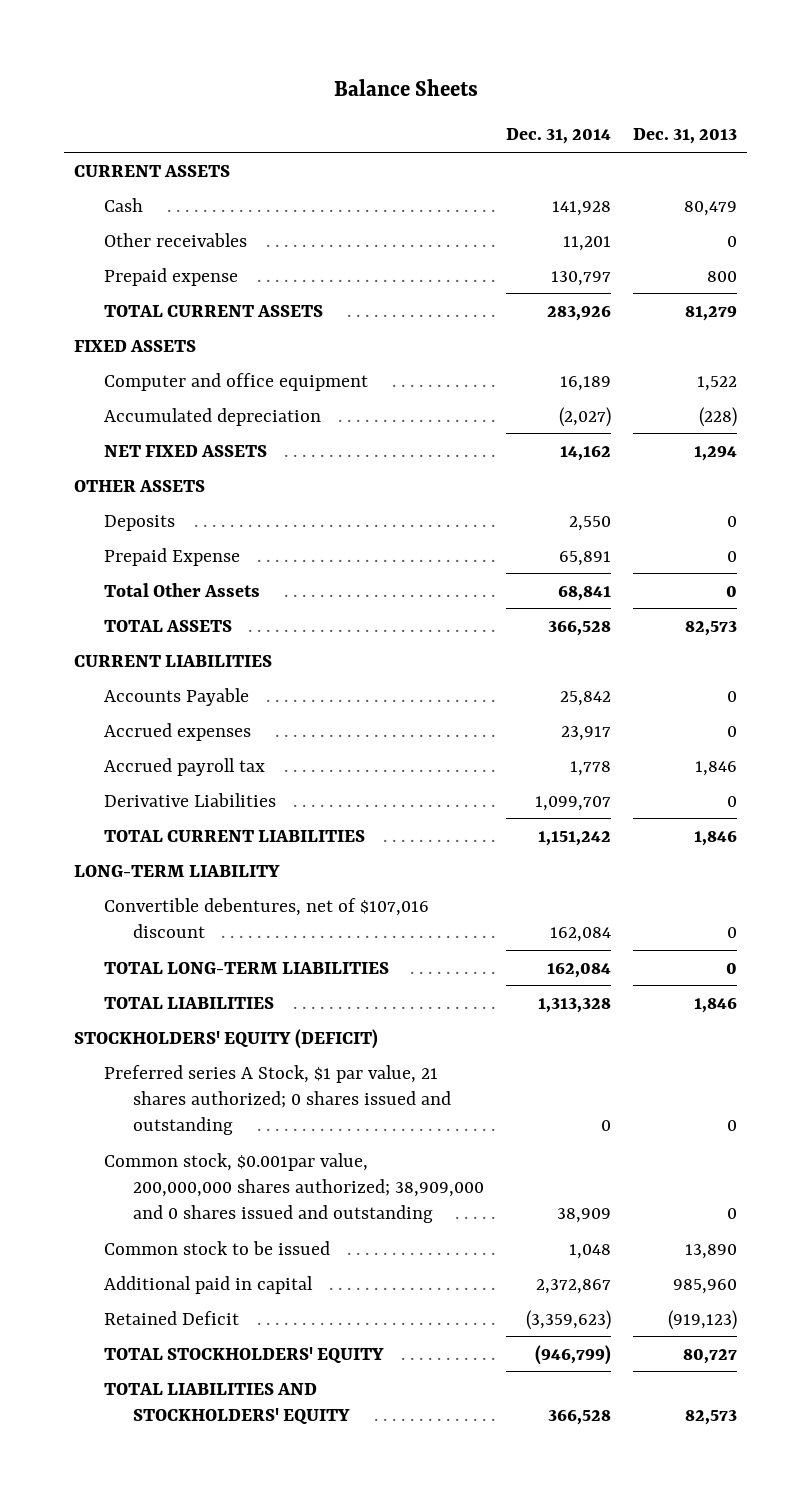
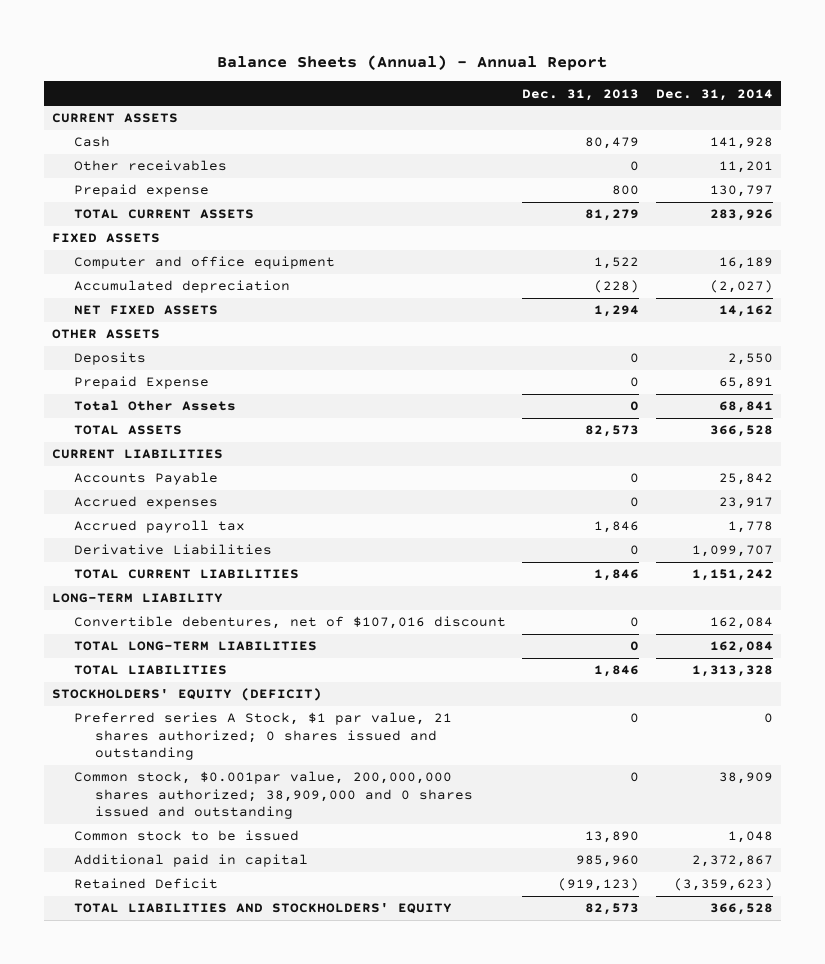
[333,78,478,96] Balance Sheets -> [217,54,608,71] Balance Sheets (Annual) - Annual Report
[103,1346,384,1363] TOTAL STOCKHOLDERS' EQUITY -> none

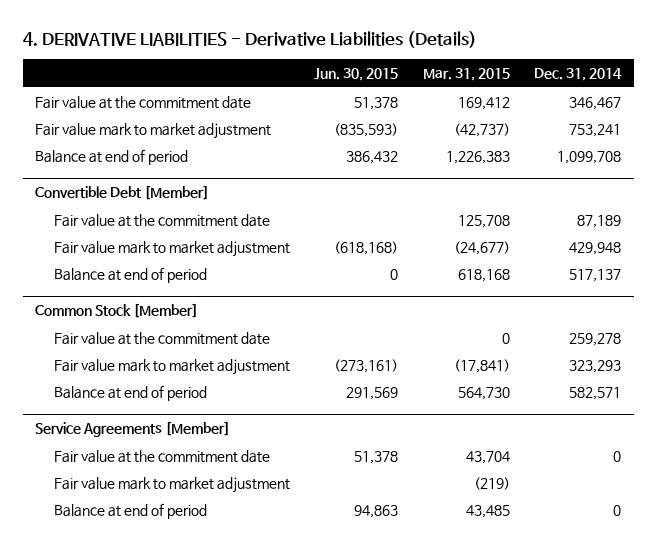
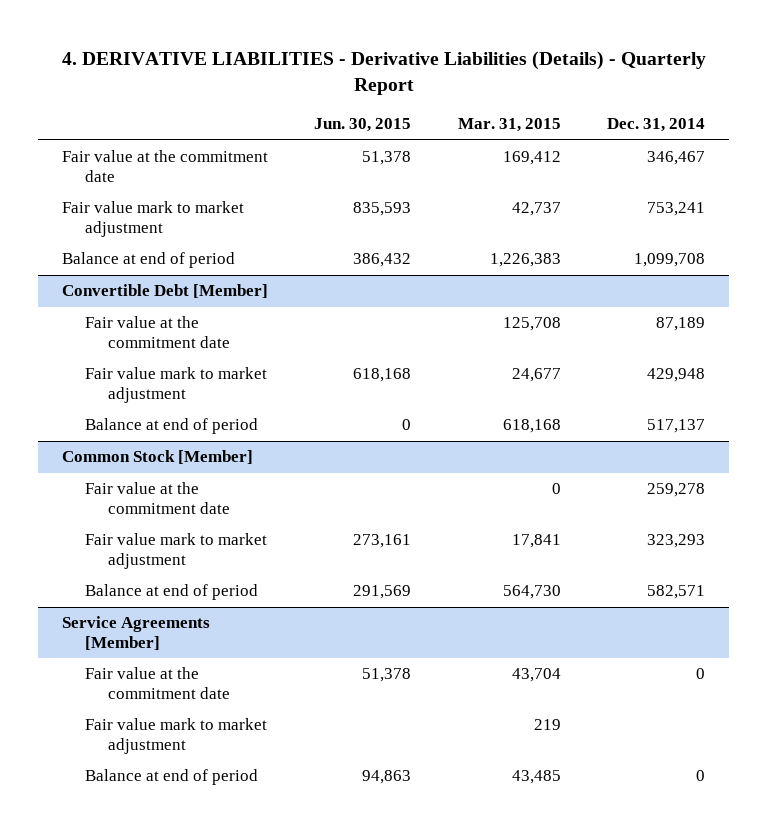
[22,31,477,49] 4. DERIVATIVE LIABILITIES - Derivative Liabilities (Details) -> [61,50,706,96] 4. DERIVATIVE LIABILITIES - Derivative Liabilities (Details) - Quarterly Report
[334,122,399,137] (835,593) -> [353,202,412,217] 835,593
[453,122,510,137] (42,737) -> [511,202,561,217] 42,737
[334,240,399,255] (618,168) -> [353,368,412,383] 618,168
[453,240,510,255] (24,677) -> [511,368,561,383] 24,677
[334,358,399,373] (273,161) -> [353,534,412,549] 273,161
[453,358,510,373] (17,841) -> [511,534,561,549] 17,841
[473,476,510,490] (219) -> [533,719,561,731] 219

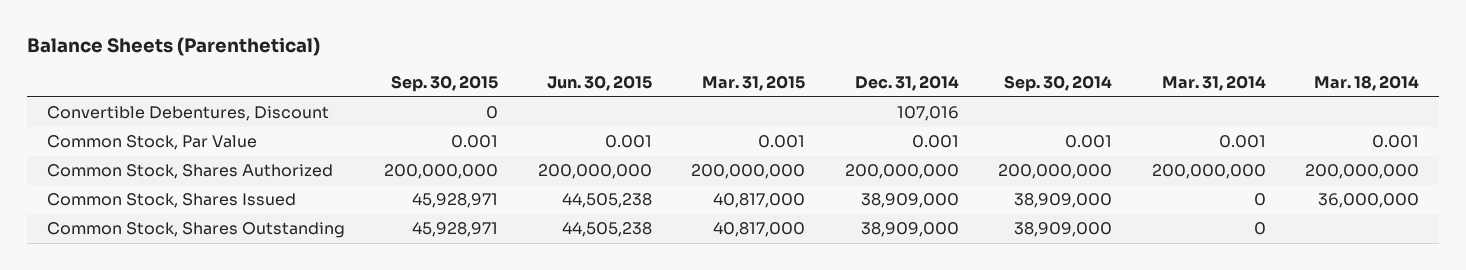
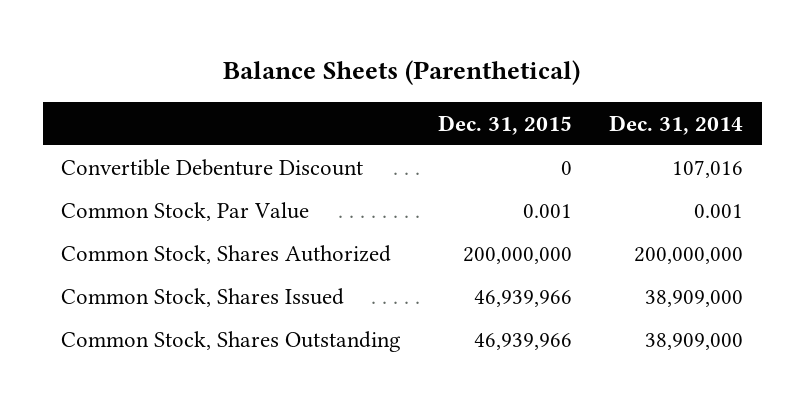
[391,75,499,93] Sep. 30, 2015 -> none
[546,75,652,92] Jun. 30, 2015 -> none
[702,75,806,92] Mar. 31, 2015 -> none
[1004,75,1113,93] Sep. 30, 2014 -> none
[1161,75,1266,92] Mar. 31, 2014 -> none
[1314,75,1420,92] Mar. 18, 2014 -> none
none -> [438,114,573,135] Dec. 31, 2015
[46,106,329,122] Convertible Debentures, Discount -> [61,159,364,177] Convertible Debenture Discount

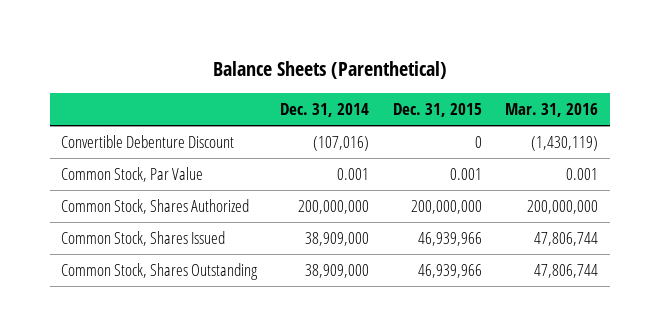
none -> [504,103,598,118] Mar. 31, 2016
[672,160,744,179] 107,016 -> [313,136,370,152] (107,016)

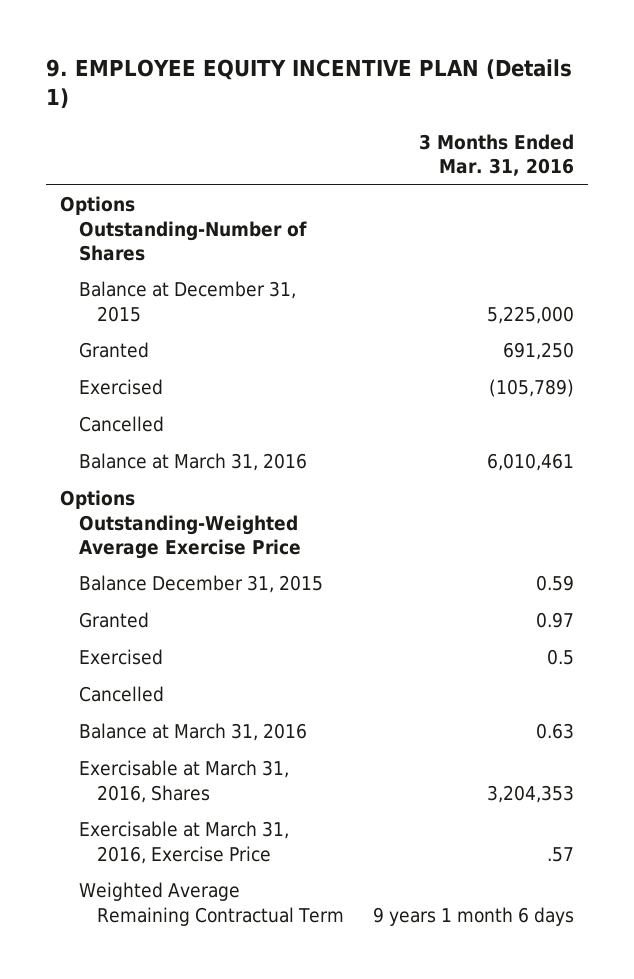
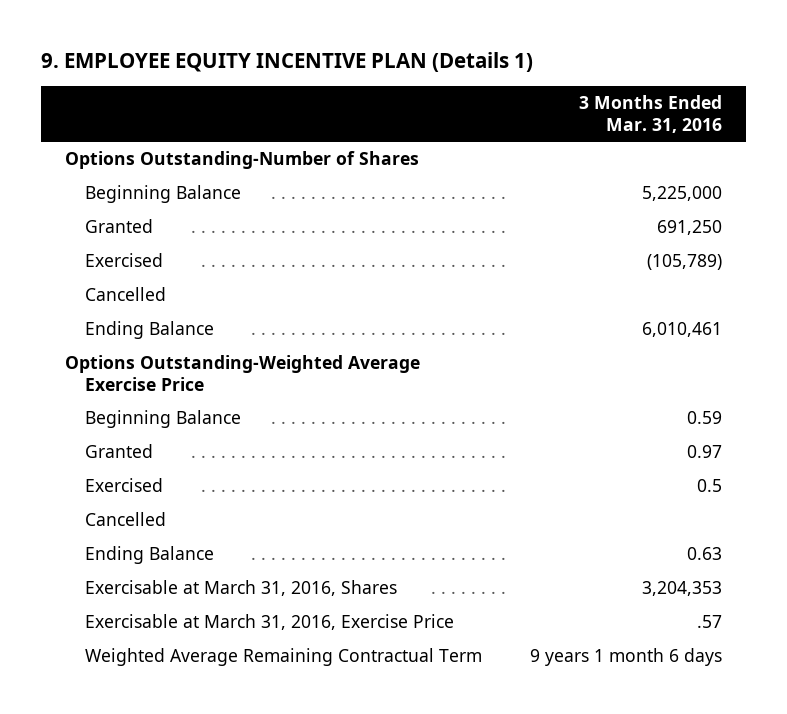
[78,281,296,322] Balance at December 31, 2015 -> [85,185,242,204] Beginning Balance
[78,453,307,472] Balance at March 31, 2016 -> [85,321,215,340] Ending Balance
[78,575,323,594] Balance December 31, 2015 -> [85,410,242,429] Beginning Balance
[78,723,307,742] Balance at March 31, 2016 -> [85,546,215,565] Ending Balance

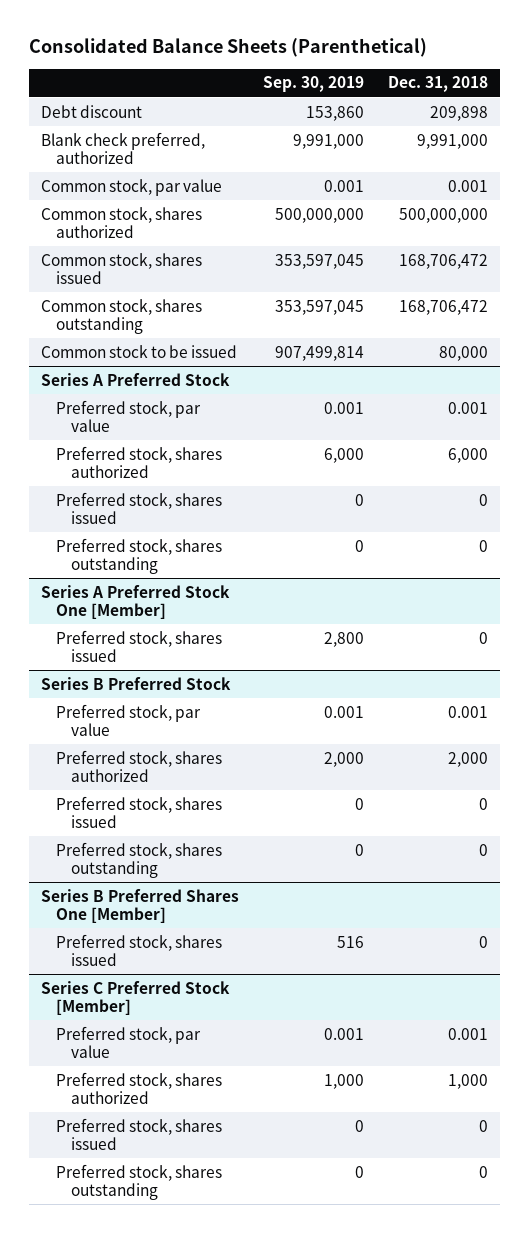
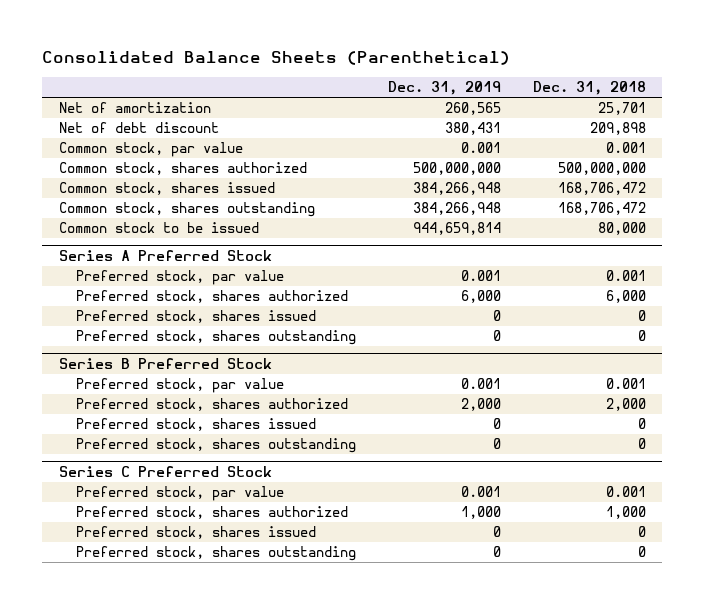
[263,76,365,93] Sep. 30, 2019 -> none
none -> [387,81,501,96] Dec. 31, 2019
[41,131,206,165] Blank check preferred, authorized -> none
none -> [58,102,211,114] Net of amortization
[41,104,143,118] Debt discount -> [58,122,219,134] Net of debt discount
[41,584,231,620] Series A Preferred Stock One [Member] -> none
[55,629,222,663] Preferred stock, shares issued -> none
[41,888,240,924] Series B Preferred Shares One [Member] -> none
[55,933,222,967] Preferred stock, shares issued -> none
[41,980,231,1016] Series C Preferred Stock [Member] -> [58,466,272,478] Series C Preferred Stock

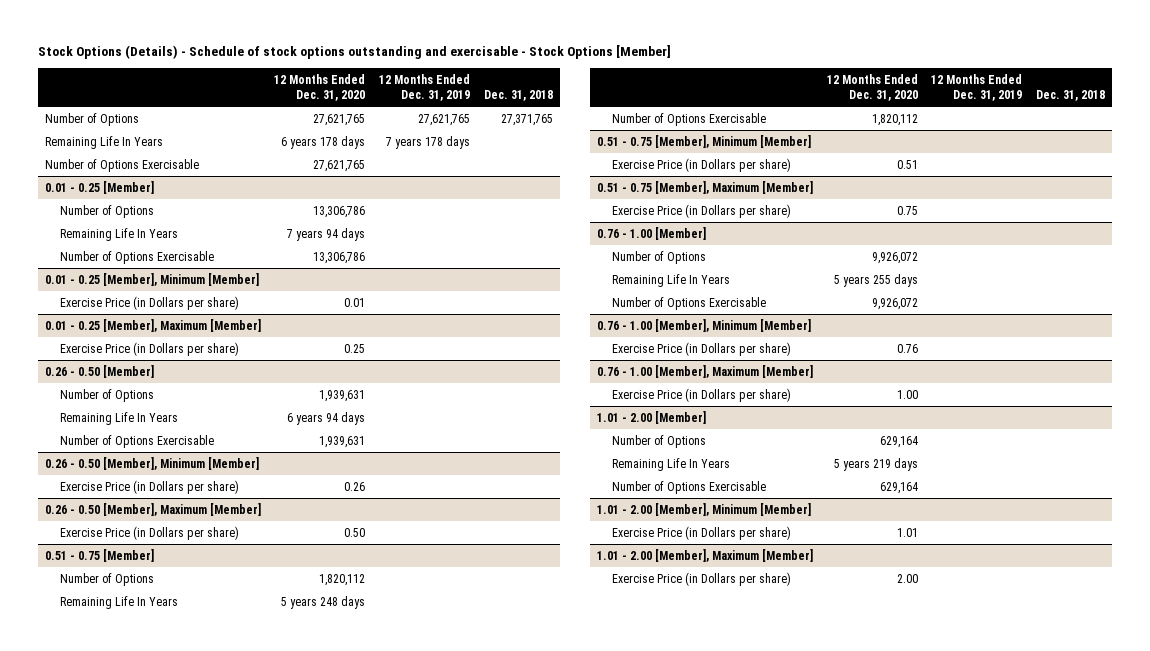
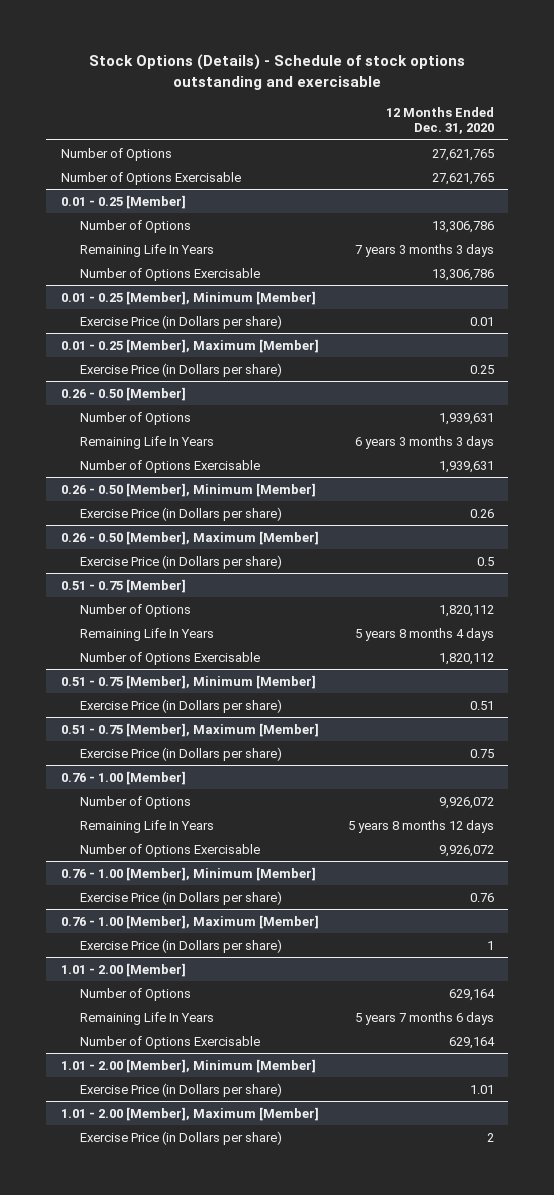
[37,45,671,60] Stock Options (Details) - Schedule of stock options outstanding and exercisable - Stock Options [Member] -> [89,54,466,90] Stock Options (Details) - Schedule of stock options outstanding and exercisable
[379,74,471,101] 12 Months Ended Dec. 31, 2019 -> none
[484,89,554,101] Dec. 31, 2018 -> none
[44,135,163,149] Remaining Life In Years -> none
[287,227,366,241] 7 years 94 days -> [354,243,494,257] 7 years 3 months 3 days
[287,411,366,425] 6 years 94 days -> [354,435,494,449] 6 years 3 months 3 days
[344,527,366,537] 0.50 -> [476,556,494,566] 0.5
[281,595,366,609] 5 years 248 days -> [354,627,494,641] 5 years 8 months 4 days
[833,273,918,287] 5 years 255 days -> [347,819,494,833] 5 years 8 months 12 days
[896,389,918,399] 1.00 -> [486,940,494,950] 1
[833,457,918,471] 5 years 219 days -> [354,1011,494,1025] 5 years 7 months 6 days
[896,573,918,583] 2.00 -> [486,1132,494,1142] 2

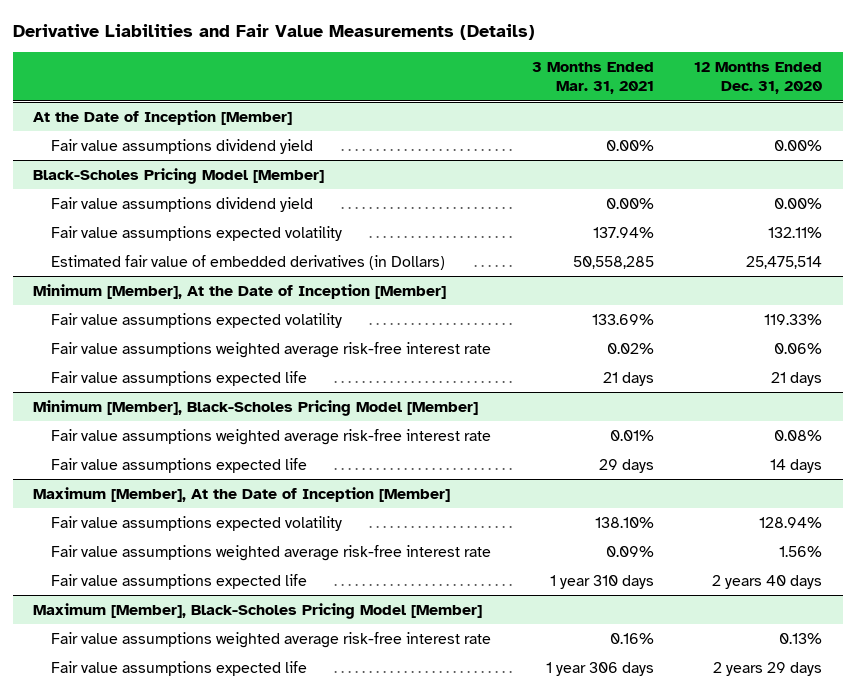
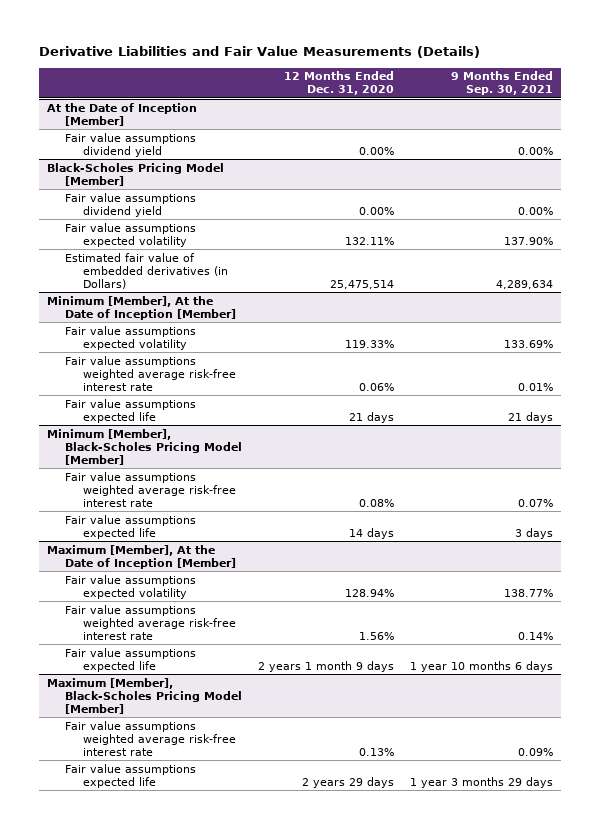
[531,61,654,95] 3 Months Ended Mar. 31, 2021 -> none
none -> [450,71,553,96] 9 Months Ended Sep. 30, 2021
[712,574,823,589] 2 years 40 days -> [257,660,394,672] 2 years 1 month 9 days

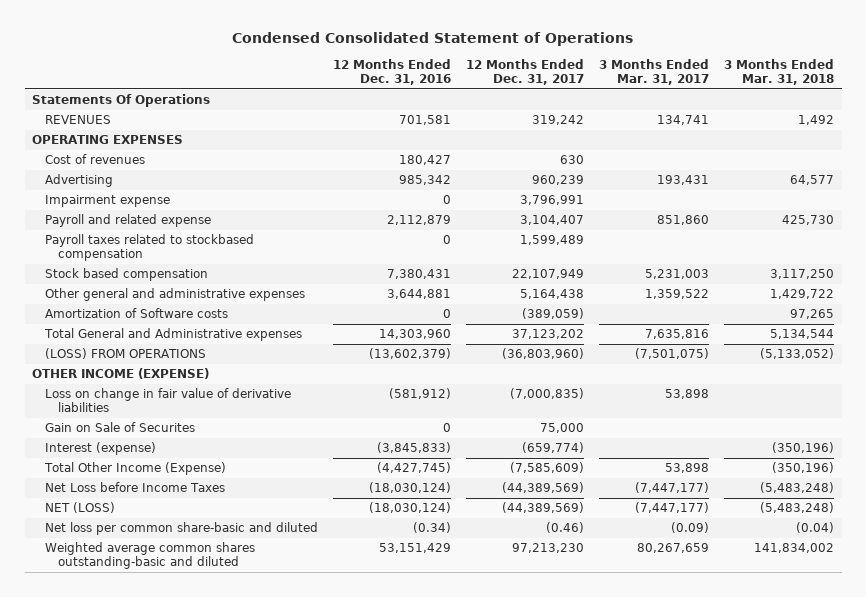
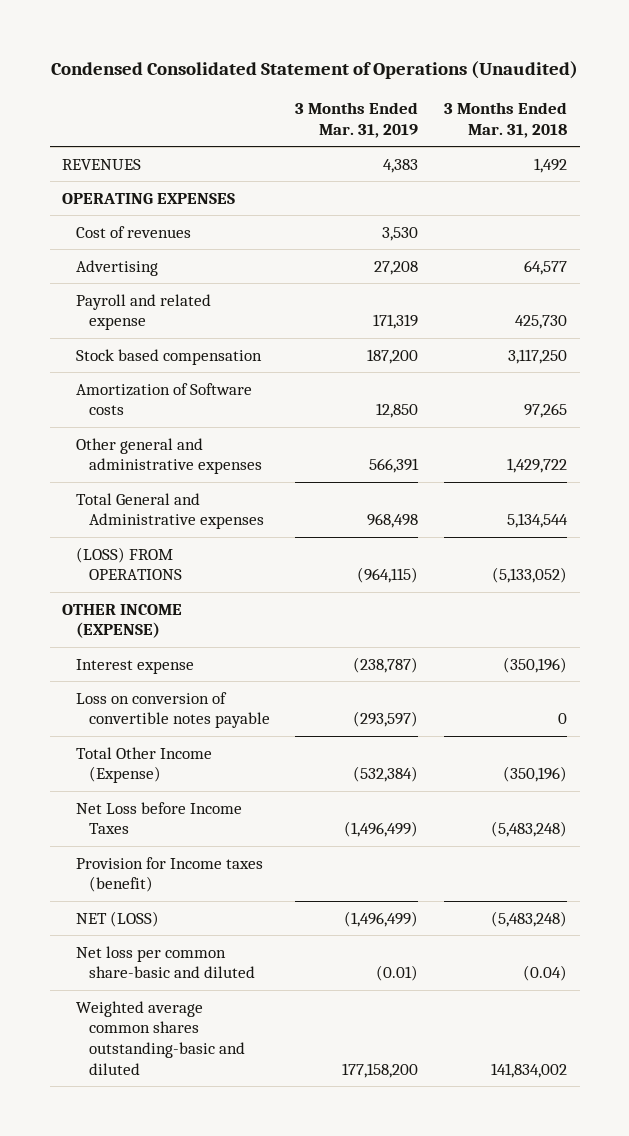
[232,31,634,46] Condensed Consolidated Statement of Operations -> [50,61,578,80] Condensed Consolidated Statement of Operations (Unaudited)
[332,58,451,85] 12 Months Ended Dec. 31, 2016 -> none
[466,58,585,85] 12 Months Ended Dec. 31, 2017 -> none
[599,58,710,85] 3 Months Ended Mar. 31, 2017 -> none
none -> [295,102,419,139] 3 Months Ended Mar. 31, 2019
[32,94,211,108] Statements Of Operations -> none
[44,195,170,208] Impairment expense -> none
[44,234,254,262] Payroll taxes related to stockbased compensation -> none
[44,288,305,302] Other general and administrative expenses -> [75,437,263,475] Other general and administrative expenses
[44,388,291,413] Loss on change in fair value of derivative liabilities -> none
[44,422,195,433] Gain on Sale of Securites -> none
[44,442,156,456] Interest (expense) -> [75,658,194,674] Interest expense
none -> [75,691,271,729] Loss on conversion of convertible notes payable
none -> [75,856,263,893] Provision for Income taxes (benefit)

